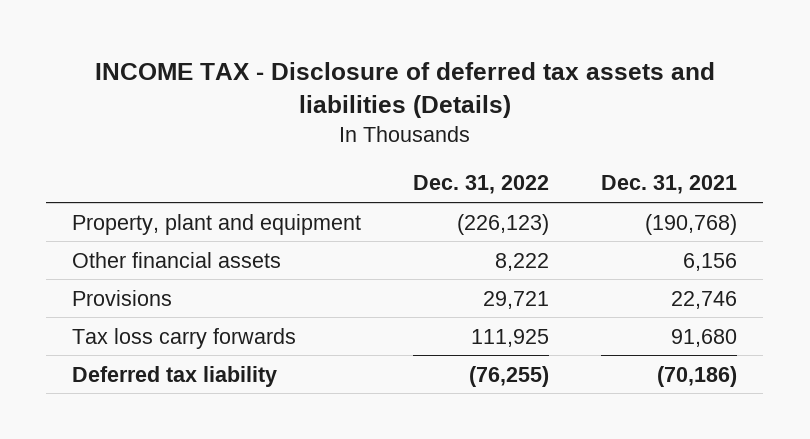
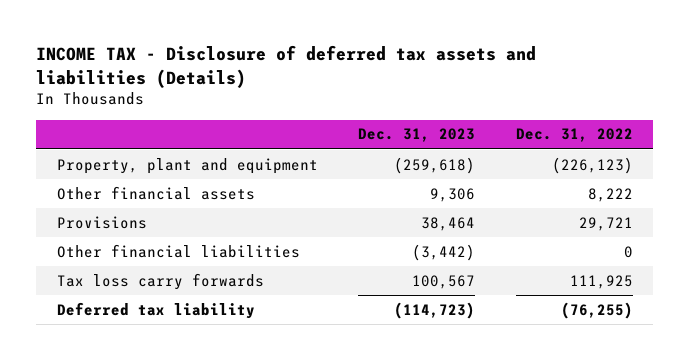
[601,175,738,195] Dec. 31, 2021 -> none
none -> [358,128,476,143] Dec. 31, 2023
none -> [56,243,300,258] Other financial liabilities

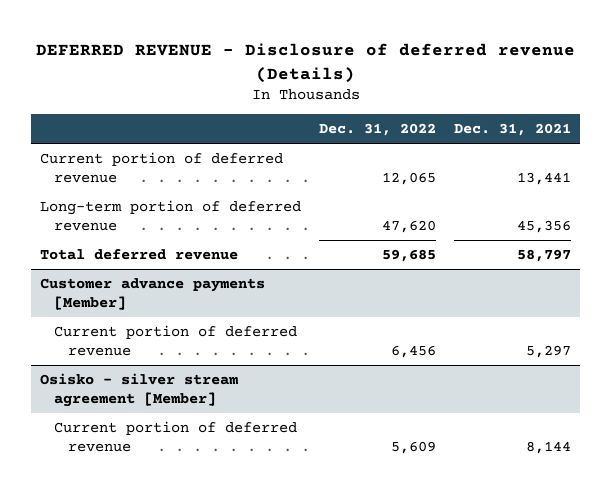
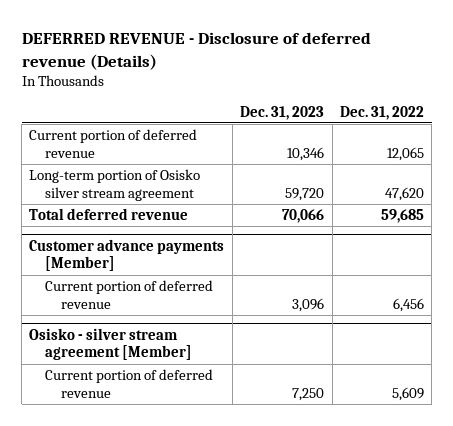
[454,123,572,137] Dec. 31, 2021 -> none
none -> [240,105,325,120] Dec. 31, 2023
[40,199,302,232] Long-term portion of deferred revenue -> [29,168,201,201] Long-term portion of Osisko silver stream agreement

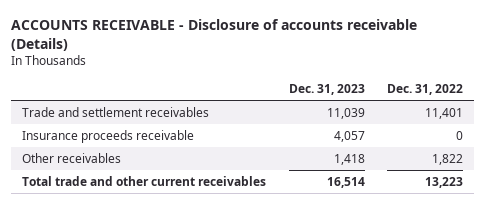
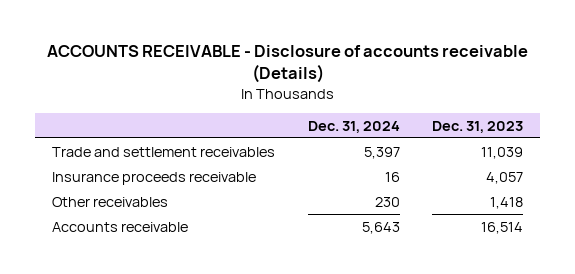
[387,84,464,96] Dec. 31, 2022 -> none
none -> [307,120,400,133] Dec. 31, 2024
[22,175,267,186] Total trade and other current receivables -> [51,221,188,232] Accounts receivable

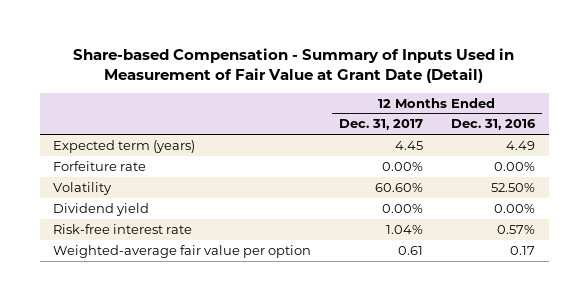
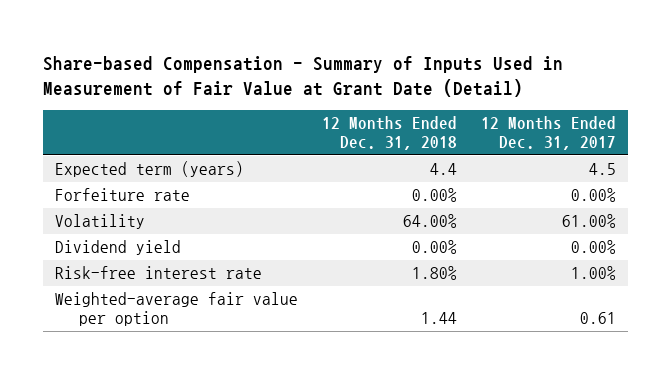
[450,119,536,131] Dec. 31, 2016 -> none
none -> [322,116,458,151] 12 Months Ended Dec. 31, 2018
[395,140,424,150] 4.45 -> [589,163,617,176] 4.5
[375,182,424,192] 60.60% -> [562,214,617,229] 61.00%
[386,224,424,234] 1.04% -> [571,266,617,281] 1.00%

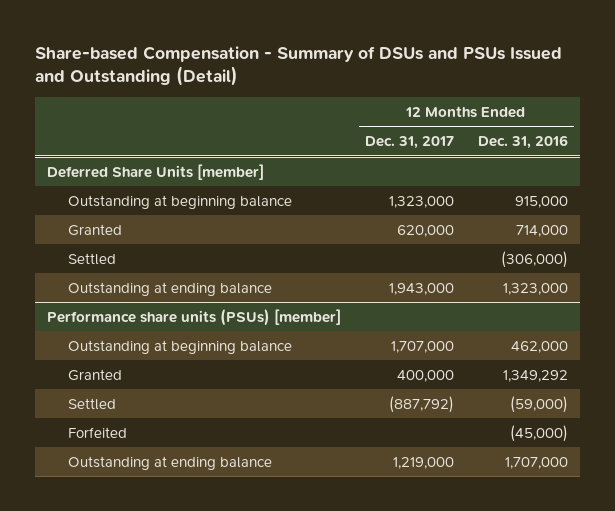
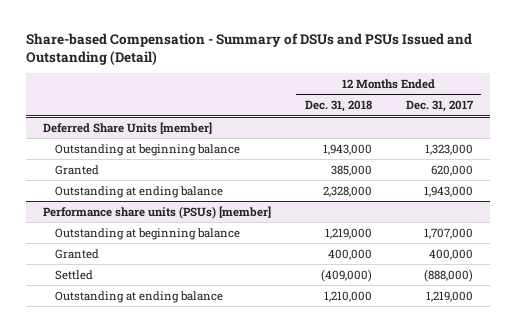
[477,135,568,150] Dec. 31, 2016 -> none
none -> [304,100,372,113] Dec. 31, 2018
[68,252,117,265] Settled -> none
[68,426,128,438] Forfeited -> none
[388,395,454,413] (887,792) -> [423,268,473,282] (888,000)

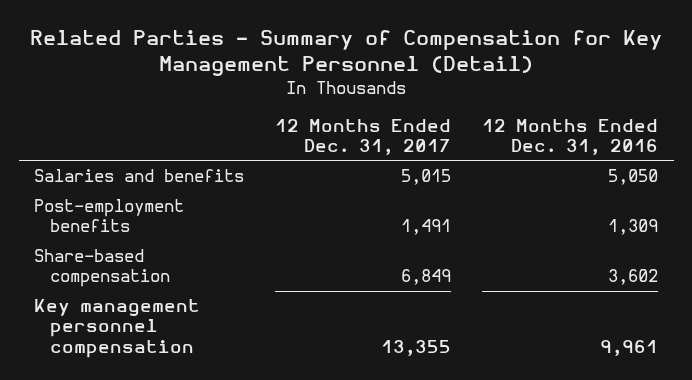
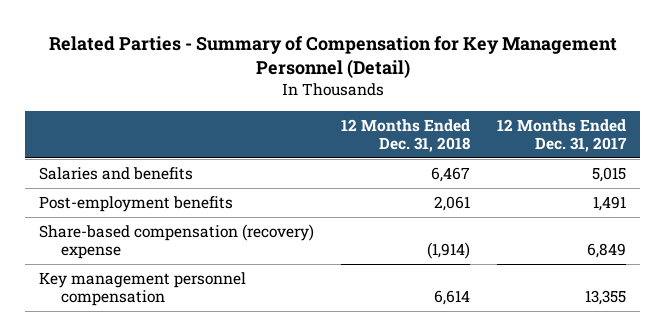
[482,118,659,156] 12 Months Ended Dec. 31, 2016 -> none
none -> [341,118,471,153] 12 Months Ended Dec. 31, 2018
[34,249,170,288] Share-based compensation -> [38,223,314,260] Share-based compensation (recovery) expense

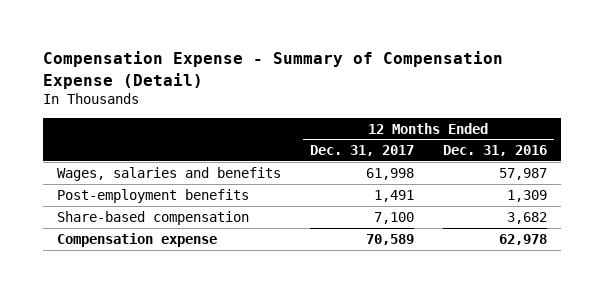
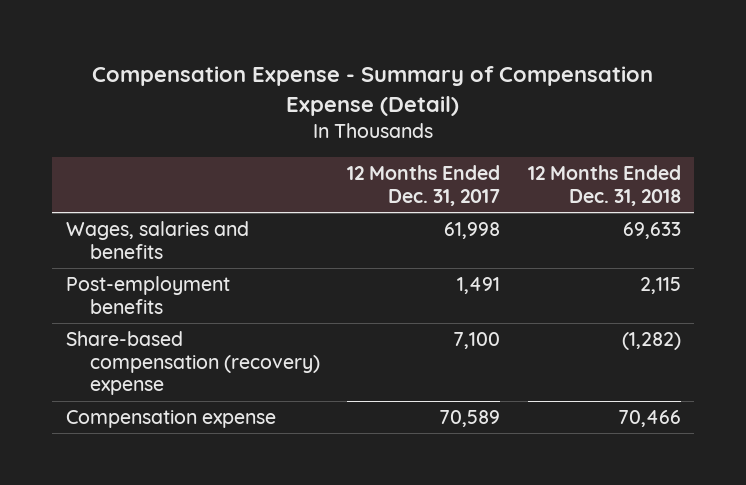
[442,145,547,157] Dec. 31, 2016 -> none
none -> [527,165,681,206] 12 Months Ended Dec. 31, 2018
[57,210,250,225] Share-based compensation -> [65,330,321,396] Share-based compensation (recovery) expense

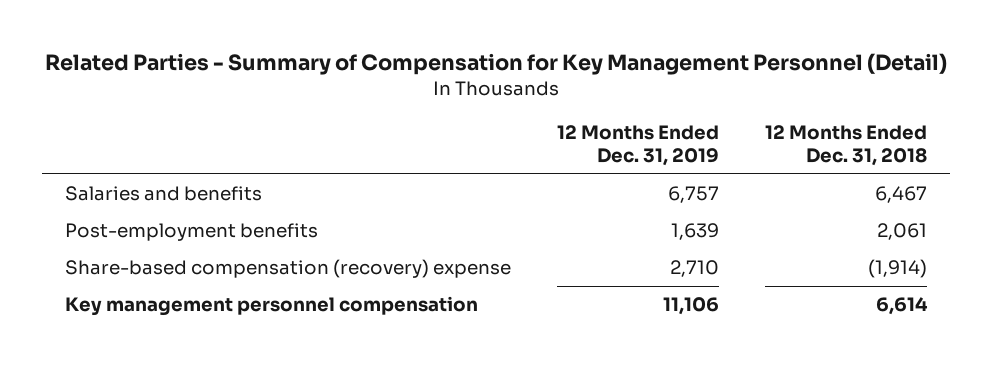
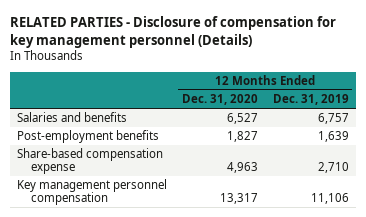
[45,53,948,76] Related Parties - Summary of Compensation for Key Management Personnel (Detail) -> [9,16,336,48] RELATED PARTIES - Disclosure of compensation for key management personnel (Details)
[765,124,928,166] 12 Months Ended Dec. 31, 2018 -> none
none -> [181,94,258,106] Dec. 31, 2020
[64,259,511,279] Share-based compensation (recovery) expense -> [17,148,164,175] Share-based compensation expense

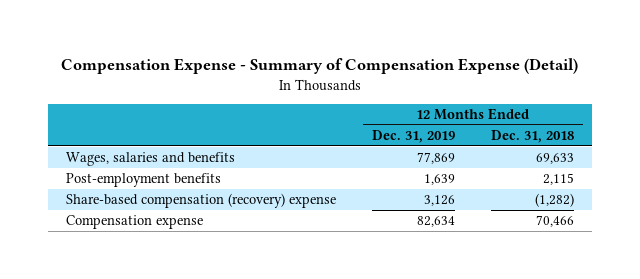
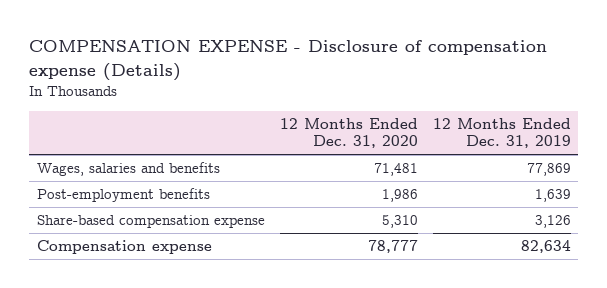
[60,58,578,75] Compensation Expense - Summary of Compensation Expense (Detail) -> [29,40,548,81] COMPENSATION EXPENSE - Disclosure of compensation expense (Details)
[490,129,574,143] Dec. 31, 2018 -> none
none -> [279,117,418,149] 12 Months Ended Dec. 31, 2020
[66,193,337,209] Share-based compensation (recovery) expense -> [36,215,265,229] Share-based compensation expense

